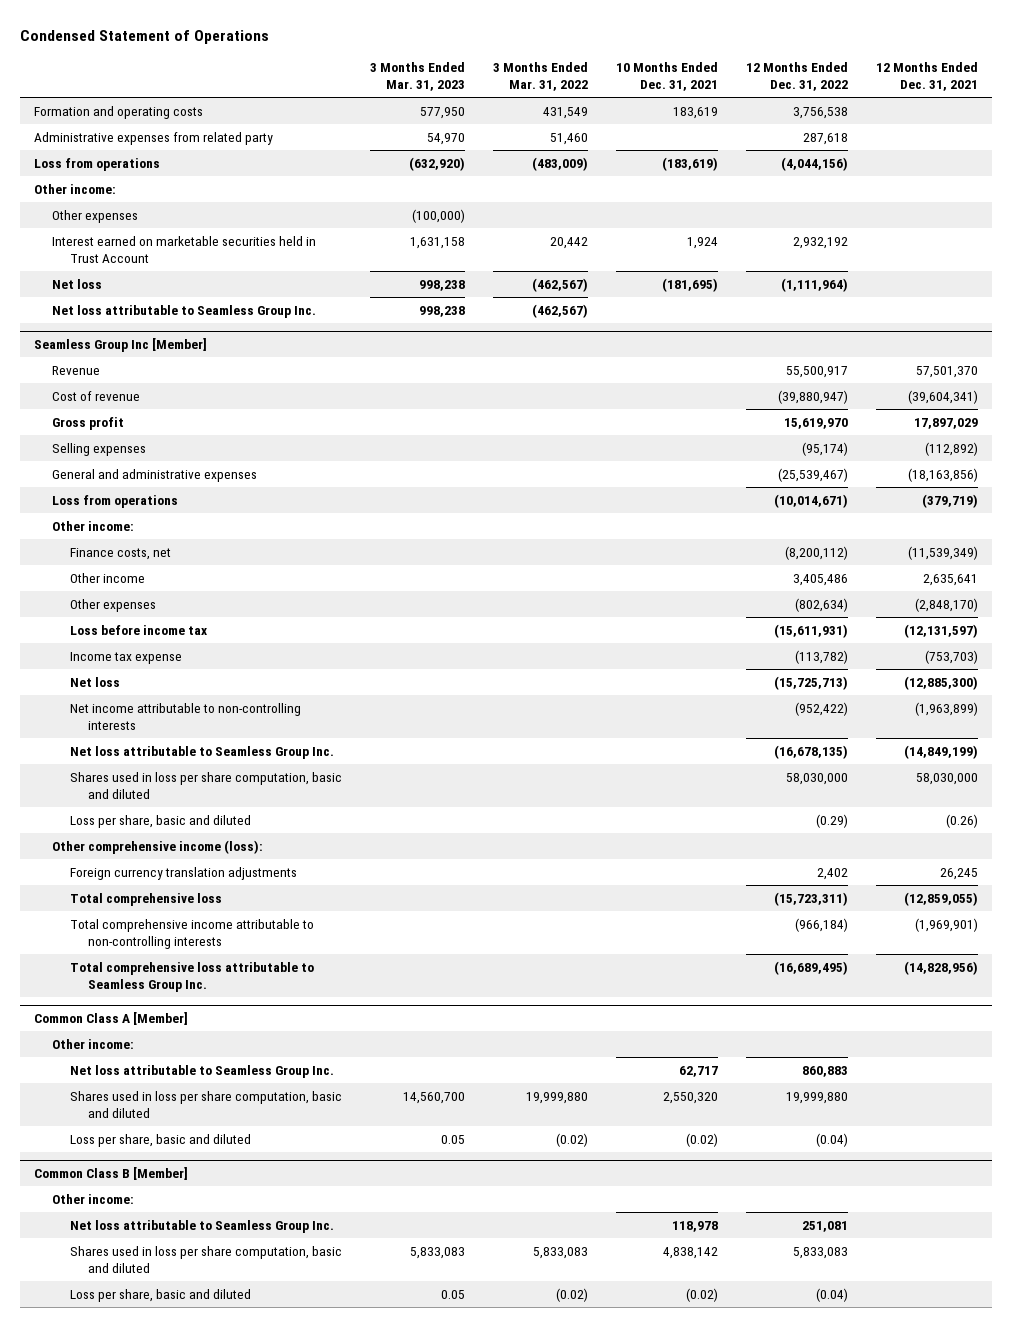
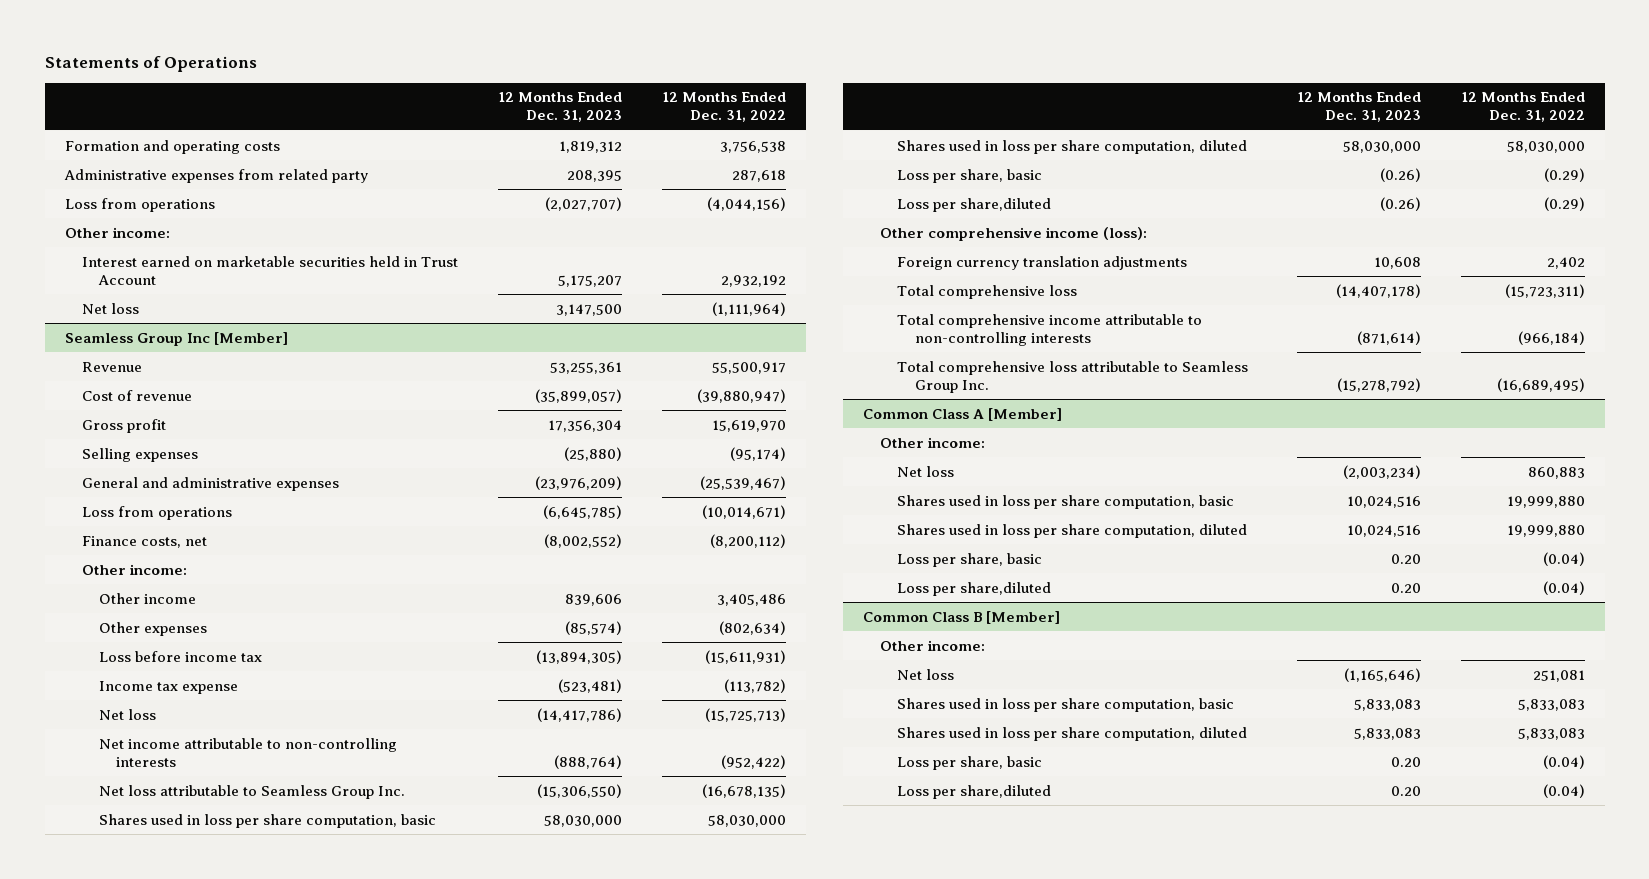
[20,30,270,45] Condensed Statement of Operations -> [44,55,257,72] Statements of Operations
[369,62,465,92] 3 Months Ended Mar. 31, 2023 -> none
[492,62,588,92] 3 Months Ended Mar. 31, 2022 -> none
[615,62,718,92] 10 Months Ended Dec. 31, 2021 -> none
[875,62,978,92] 12 Months Ended Dec. 31, 2021 -> none
none -> [497,92,622,123] 12 Months Ended Dec. 31, 2023
[52,209,139,223] Other expenses -> none
[52,304,317,318] Net loss attributable to Seamless Group Inc. -> none
[52,520,135,531] Other income: -> [81,563,187,575] Other income:
[69,771,342,799] Shares used in loss per share computation, basic and diluted -> [98,813,436,828] Shares used in loss per share computation, basic
none -> [897,139,1248,154] Shares used in loss per share computation, diluted
[69,814,251,828] Loss per share, basic and diluted -> [897,168,1043,183] Loss per share, basic
none -> [897,197,1052,212] Loss per share,diluted
[69,1064,334,1078] Net loss attributable to Seamless Group Inc. -> [897,465,955,477] Net loss
[69,1090,342,1118] Shares used in loss per share computation, basic and diluted -> [897,494,1235,509] Shares used in loss per share computation, basic
none -> [897,523,1248,538] Shares used in loss per share computation, diluted
[69,1133,251,1147] Loss per share, basic and diluted -> [897,552,1043,567] Loss per share, basic
none -> [897,581,1052,596] Loss per share,diluted
[69,1219,334,1233] Net loss attributable to Seamless Group Inc. -> [897,668,955,680] Net loss
[69,1245,342,1273] Shares used in loss per share computation, basic and diluted -> [897,697,1235,712] Shares used in loss per share computation, basic
none -> [897,726,1248,741] Shares used in loss per share computation, diluted
[69,1288,251,1302] Loss per share, basic and diluted -> [897,755,1043,770] Loss per share, basic
none -> [897,784,1052,799] Loss per share,diluted

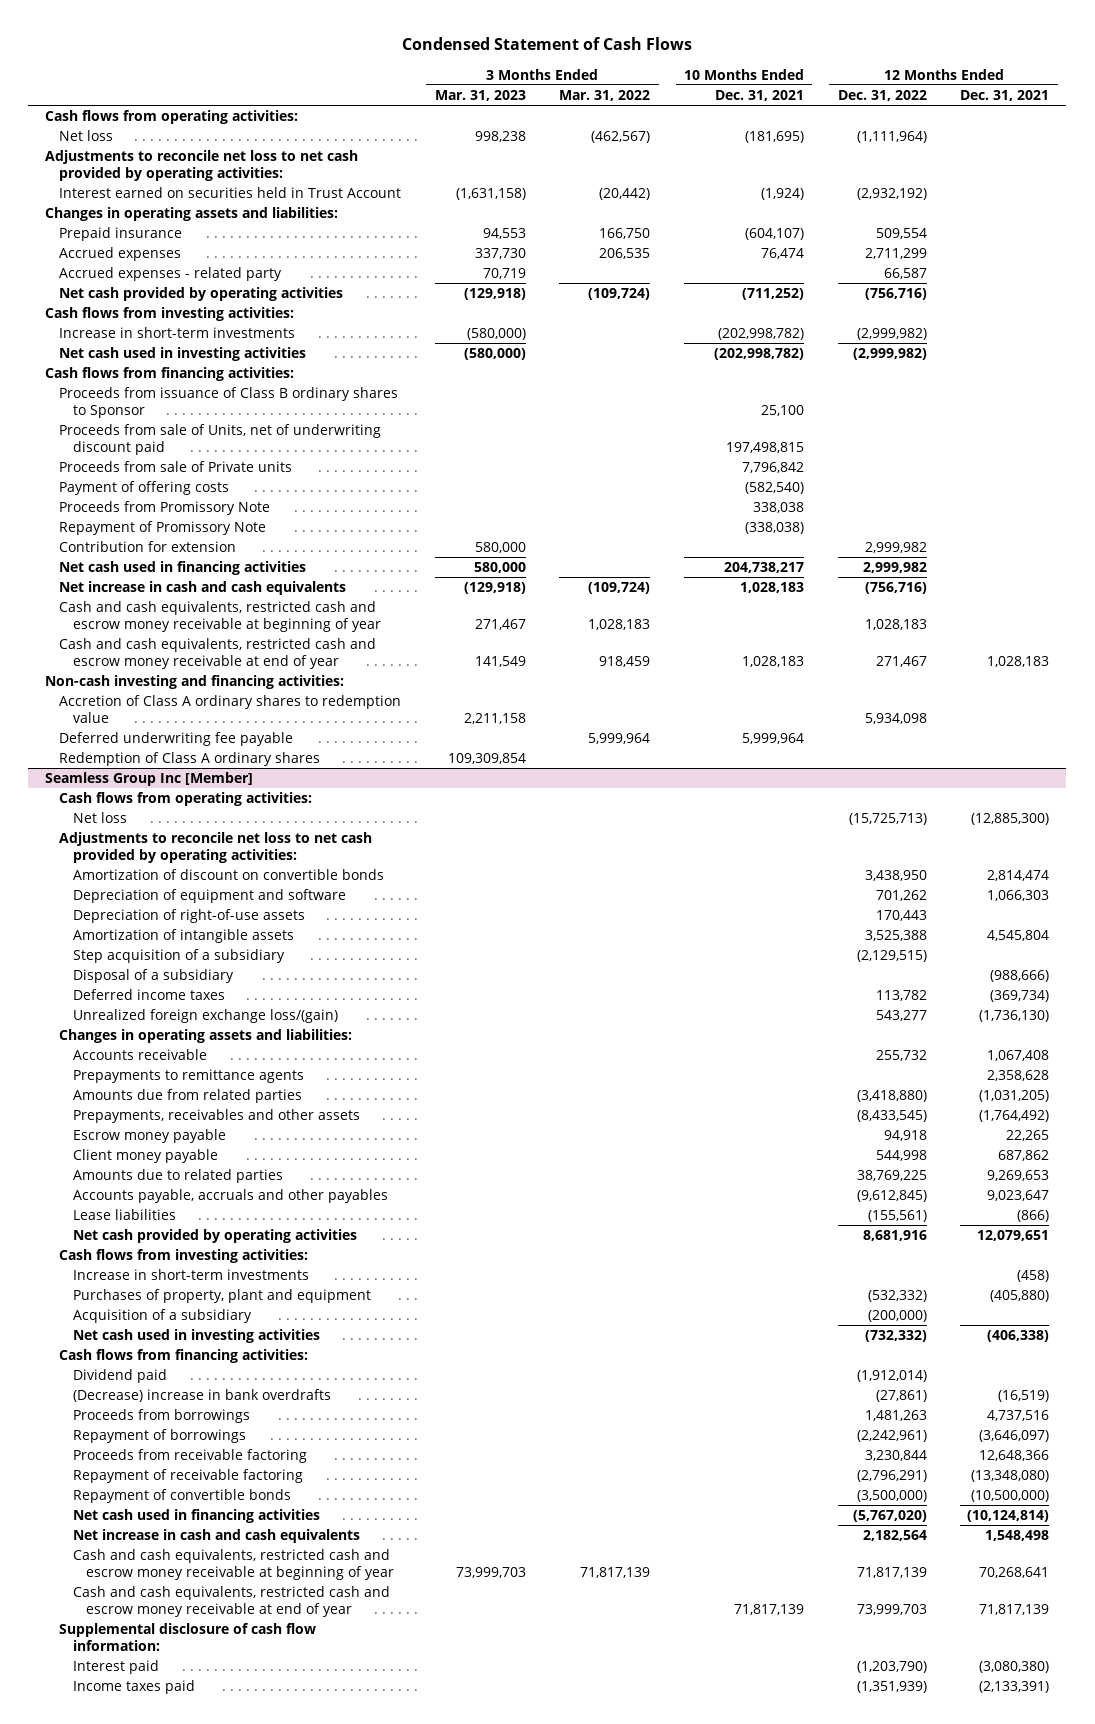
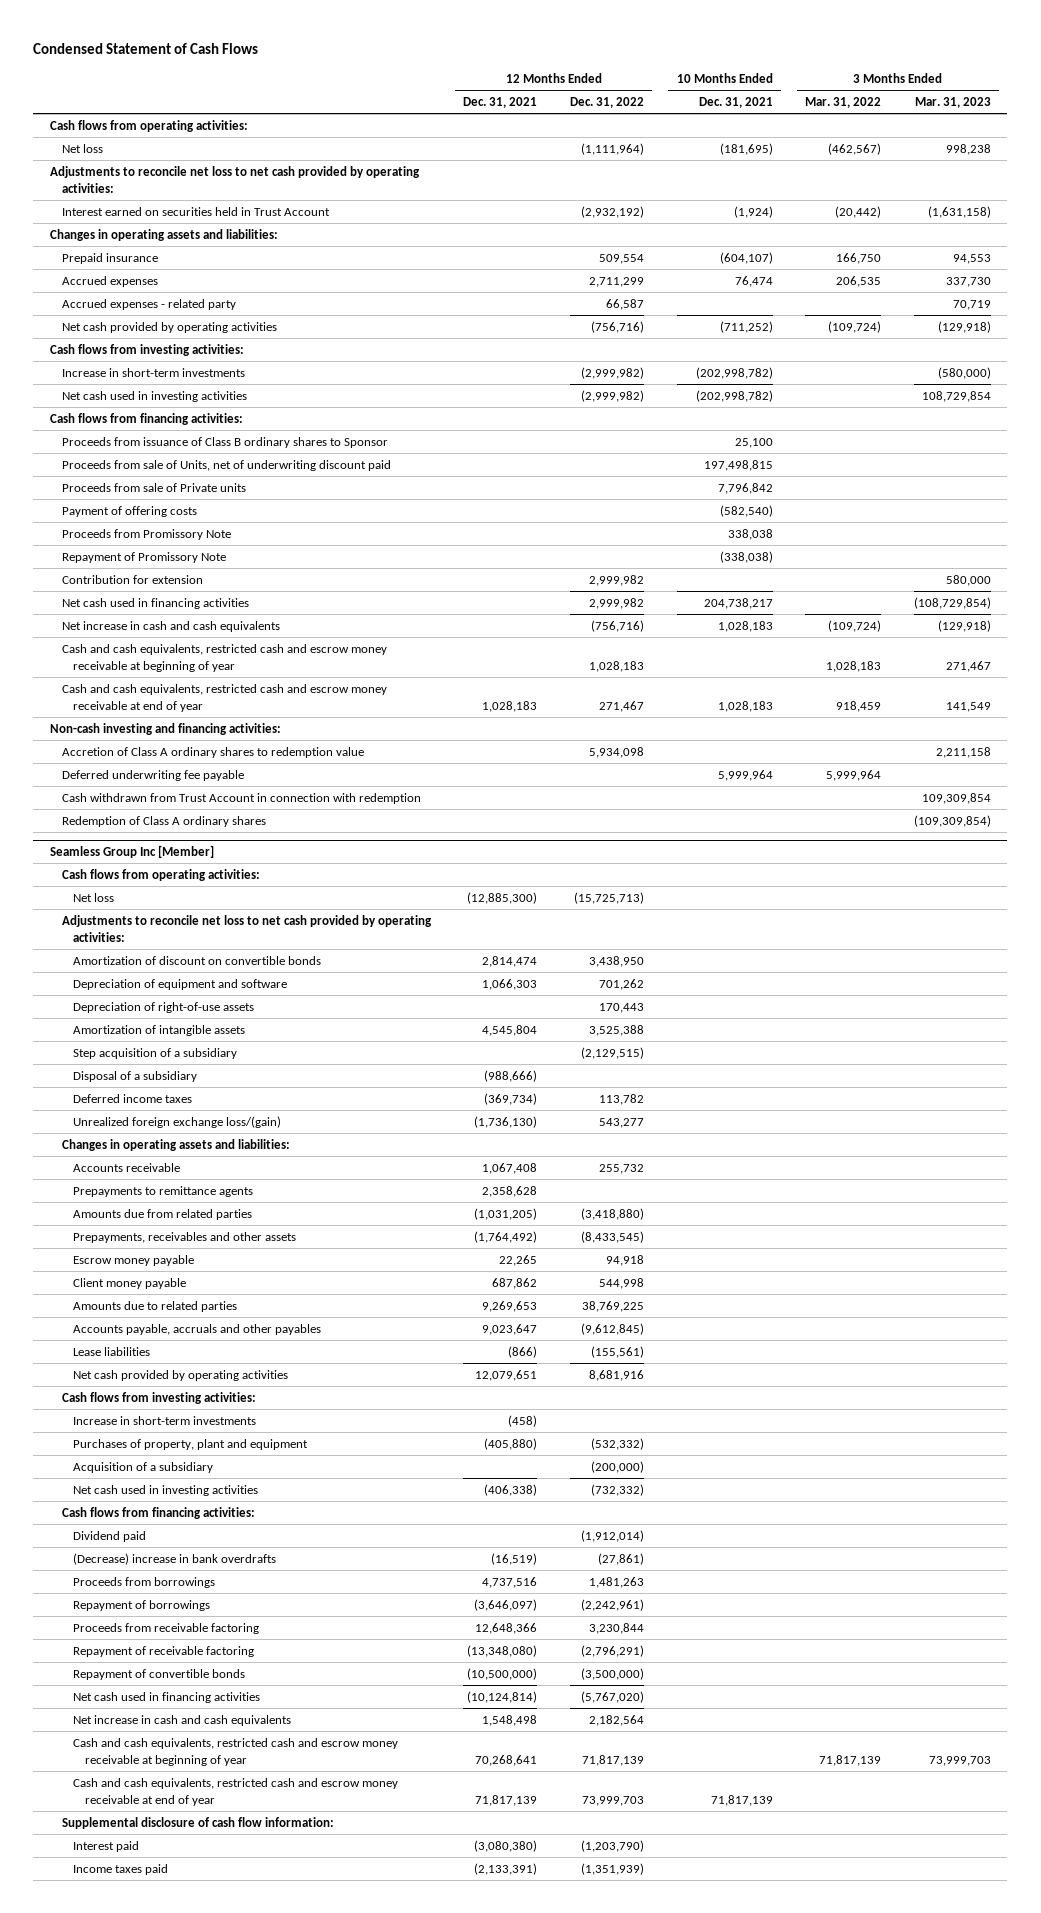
[463,348,526,361] (580,000) -> [921,390,991,402] 108,729,854
[473,562,526,574] 580,000 -> [913,596,991,609] (108,729,854)
none -> [61,792,421,804] Cash withdrawn from Trust Account in connection with redemption
[447,753,526,765] 109,309,854 -> [913,814,991,827] (109,309,854)

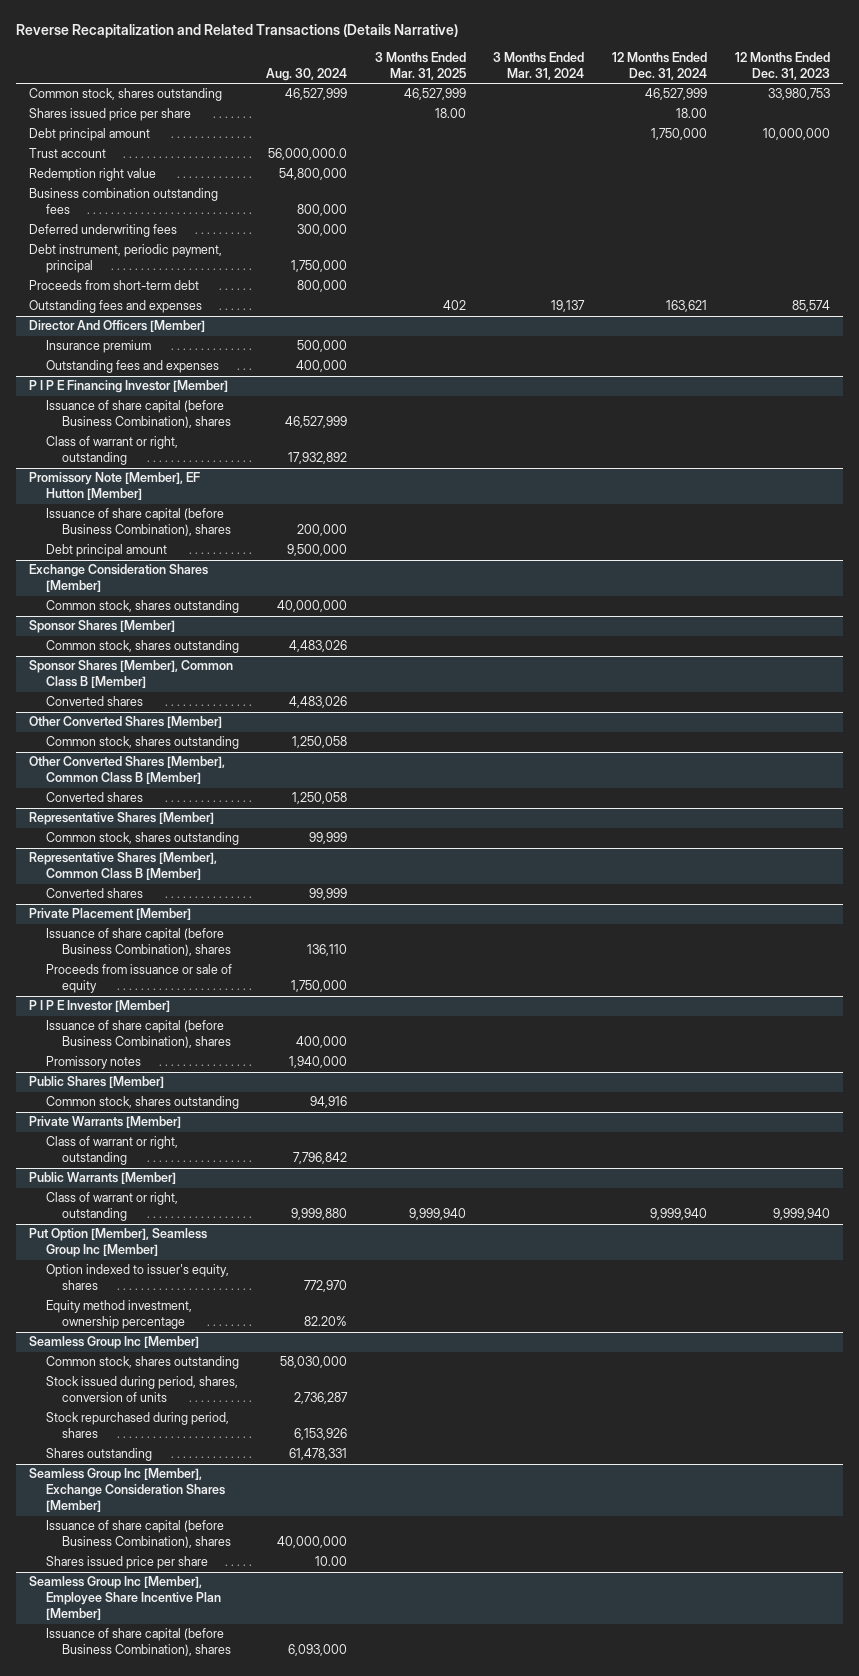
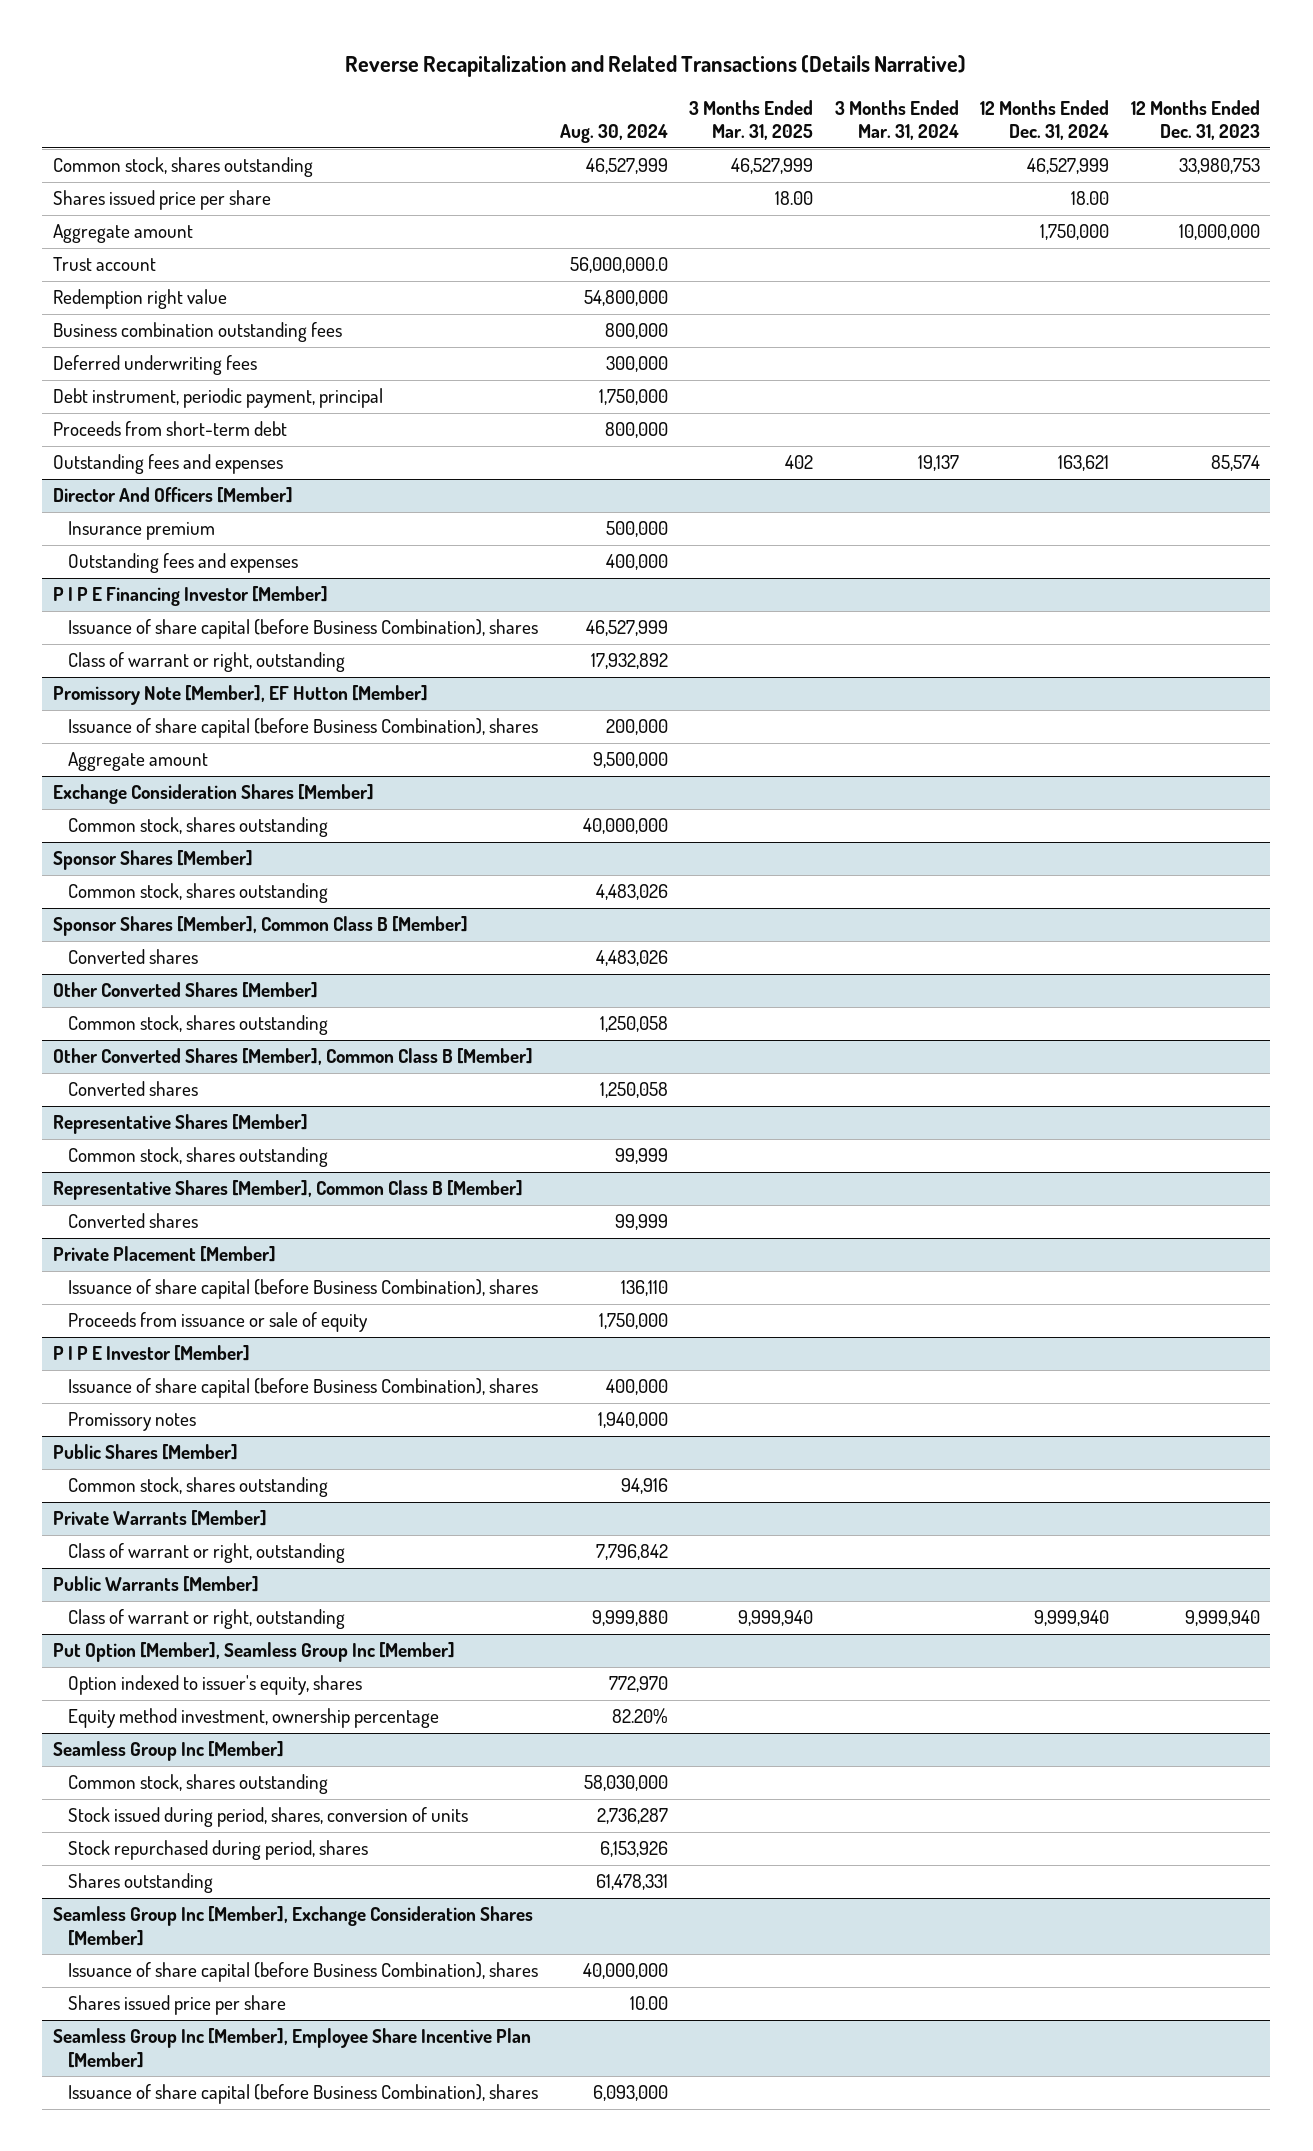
[29,128,151,142] Debt principal amount -> [53,224,194,244] Aggregate amount
[45,544,167,558] Debt principal amount -> [68,752,209,772] Aggregate amount

